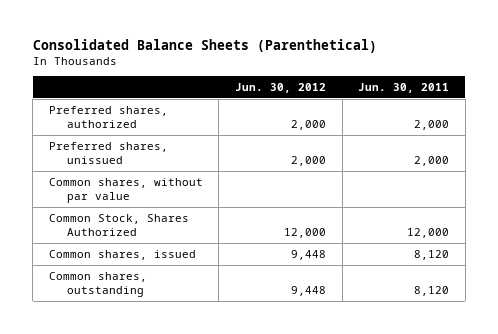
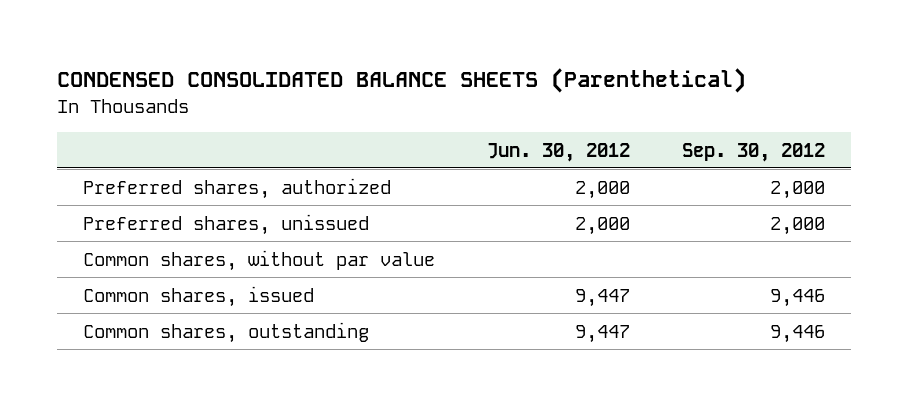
[32,38,377,53] Consolidated Balance Sheets (Parenthetical) -> [57,67,747,93] CONDENSED CONSOLIDATED BALANCE SHEETS (Parenthetical)
[358,83,450,94] Jun. 30, 2011 -> none
none -> [682,142,826,162] Sep. 30, 2012
[48,213,189,236] Common Stock, Shares Authorized -> none
[291,249,327,260] 9,448 -> [575,288,631,307] 9,447
[291,285,327,296] 9,448 -> [575,324,631,343] 9,447

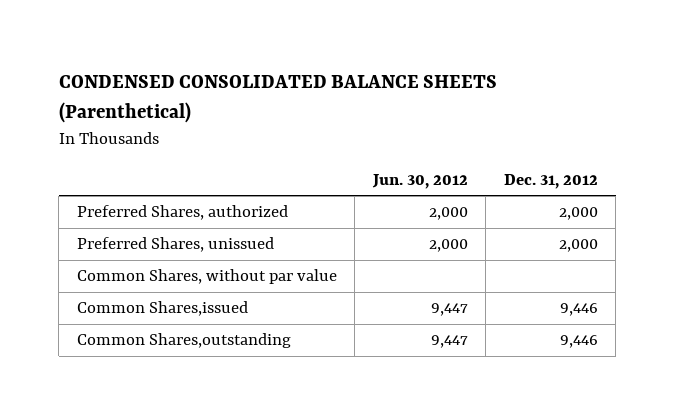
[682,142,826,162] Sep. 30, 2012 -> none
none -> [503,173,598,189] Dec. 31, 2012
[83,177,392,199] Preferred shares, authorized -> [76,205,288,221] Preferred Shares, authorized
[83,213,370,235] Preferred shares, unissued -> [76,237,274,253] Preferred Shares, unissued
[83,249,436,271] Common shares, without par value -> [76,269,337,285] Common Shares, without par value
[83,285,315,307] Common shares, issued -> [76,301,248,317] Common Shares,issued
[83,321,370,343] Common shares, outstanding -> [76,333,291,349] Common Shares,outstanding

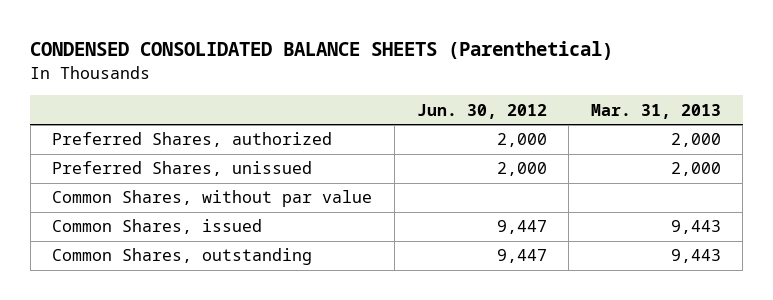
[503,173,598,189] Dec. 31, 2012 -> none
none -> [590,103,721,119] Mar. 31, 2013
[76,301,248,317] Common Shares,issued -> [52,219,263,235] Common Shares, issued
[76,333,291,349] Common Shares,outstanding -> [52,248,313,266] Common Shares, outstanding

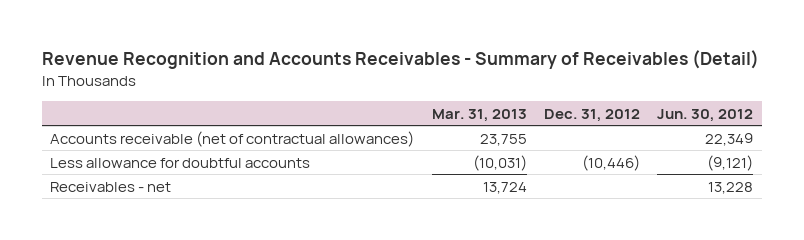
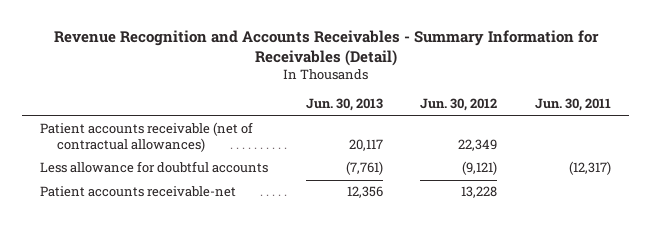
[41,50,759,70] Revenue Recognition and Accounts Receivables - Summary of Receivables (Detail) -> [53,29,599,66] Revenue Recognition and Accounts Receivables - Summary Information for Receivables (Detail)
[431,108,527,122] Mar. 31, 2013 -> none
[543,108,640,122] Dec. 31, 2012 -> none
none -> [305,98,383,112] Jun. 30, 2013
none -> [534,98,611,112] Jun. 30, 2011
[50,130,415,147] Accounts receivable (net of contractual allowances) -> [40,122,254,152] Patient accounts receivable (net of contractual allowances)
[50,181,172,192] Receivables - net -> [40,186,237,198] Patient accounts receivable-net

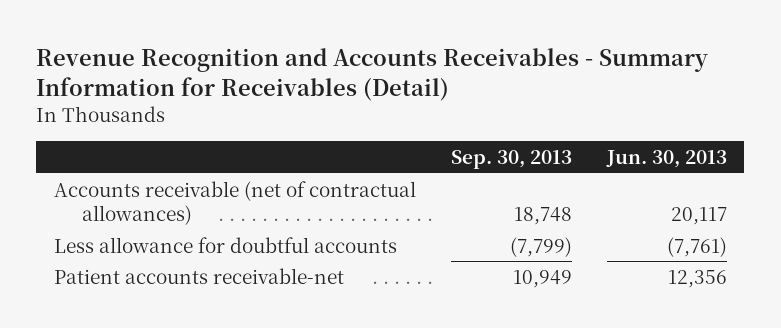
[420,98,498,112] Jun. 30, 2012 -> none
[534,98,611,112] Jun. 30, 2011 -> none
none -> [450,149,572,169] Sep. 30, 2013
[40,122,254,152] Patient accounts receivable (net of contractual allowances) -> [53,180,416,226] Accounts receivable (net of contractual allowances)

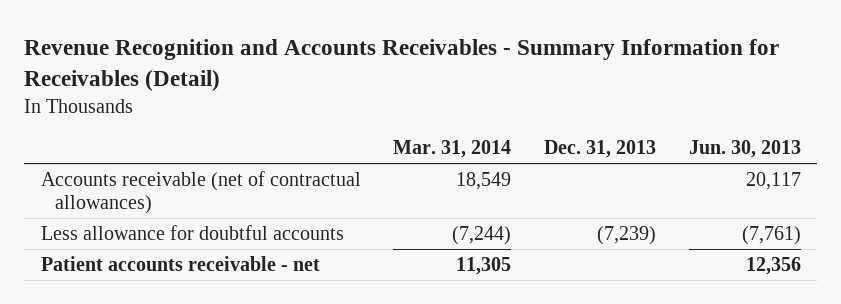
[450,149,572,169] Sep. 30, 2013 -> none
none -> [393,140,512,159] Mar. 31, 2014
none -> [544,140,657,159] Dec. 31, 2013
[53,267,344,284] Patient accounts receivable-net -> [40,255,320,271] Patient accounts receivable - net

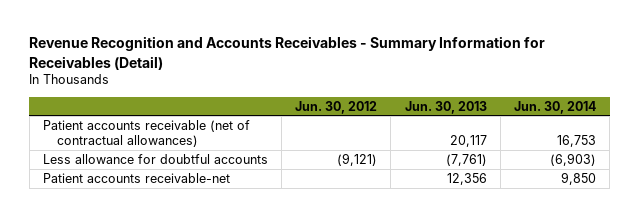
[393,140,512,159] Mar. 31, 2014 -> none
[544,140,657,159] Dec. 31, 2013 -> none
none -> [295,100,378,114] Jun. 30, 2012
none -> [514,100,597,114] Jun. 30, 2014
[40,170,361,215] Accounts receivable (net of contractual allowances) -> [42,119,250,147] Patient accounts receivable (net of contractual allowances)
[40,255,320,271] Patient accounts receivable - net -> [42,172,230,183] Patient accounts receivable-net

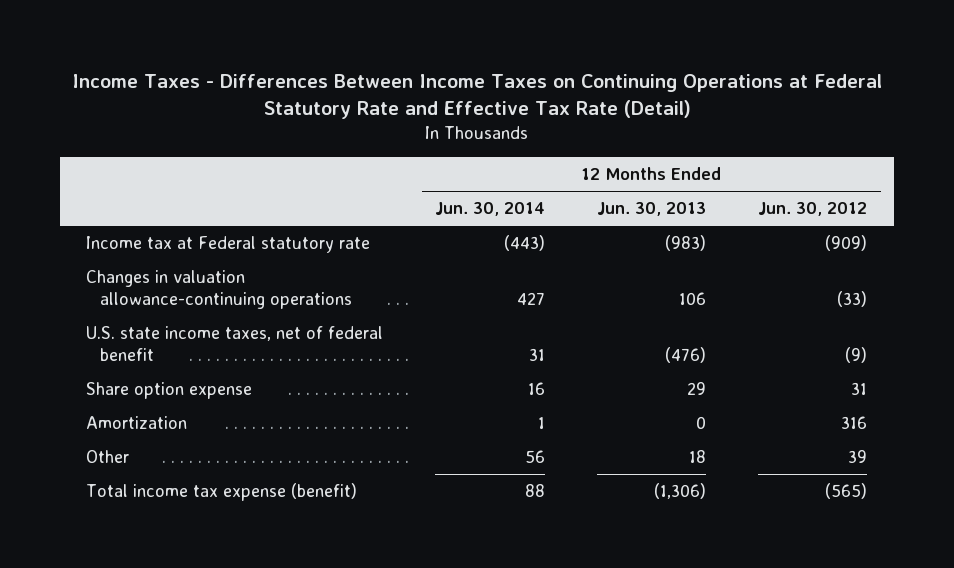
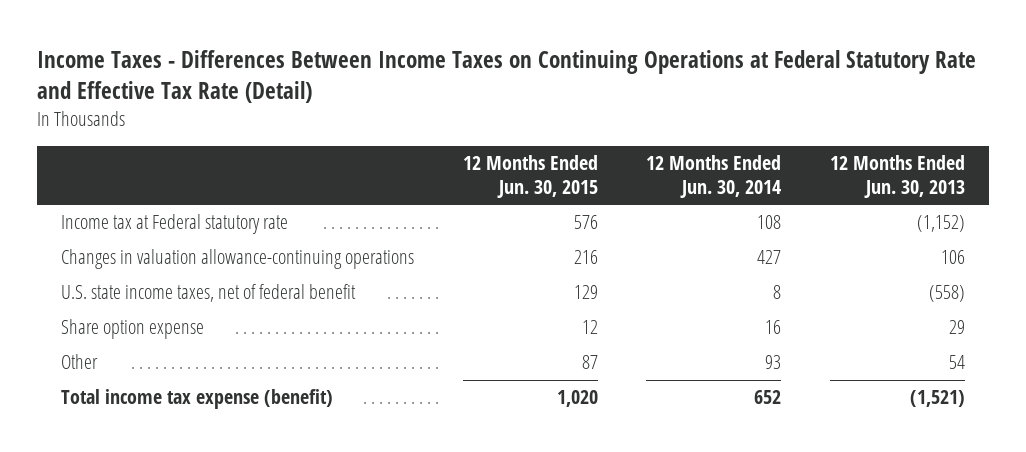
[758,202,868,217] Jun. 30, 2012 -> none
none -> [462,154,598,199] 12 Months Ended Jun. 30, 2015
[504,235,546,252] (443) -> [757,215,782,230] 108
[665,235,707,252] (983) -> [916,215,965,233] (1,152)
[529,347,546,361] 31 -> [773,285,782,300] 8
[665,346,707,363] (476) -> [928,285,965,303] (558)
[86,416,188,430] Amortization -> none
[525,450,546,464] 56 -> [765,355,782,370] 93
[689,450,707,464] 18 -> [948,355,965,370] 54
[525,484,546,498] 88 -> [754,390,782,405] 652
[654,483,707,500] (1,306) -> [909,390,965,408] (1,521)

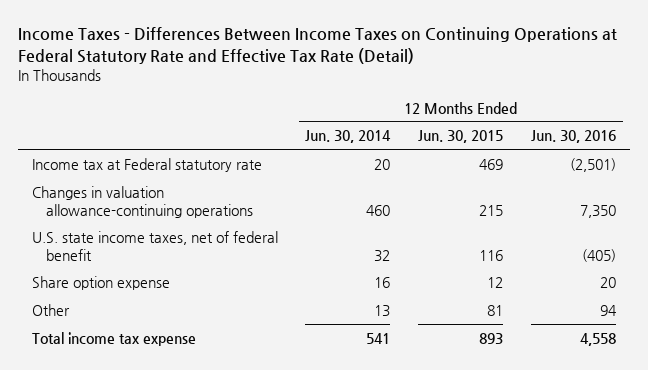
[829,154,965,199] 12 Months Ended Jun. 30, 2013 -> none
none -> [531,130,617,144] Jun. 30, 2016
[573,215,598,230] 576 -> [479,158,504,170] 469
[757,215,782,230] 108 -> [374,158,391,170] 20
[573,250,598,265] 216 -> [479,204,504,216] 215
[757,250,782,265] 427 -> [366,204,391,216] 460
[573,285,598,300] 129 -> [479,249,504,261] 116
[773,285,782,300] 8 -> [374,249,391,262] 32
[581,355,598,370] 87 -> [487,304,504,316] 81
[765,355,782,370] 93 -> [374,304,391,317] 13
[61,389,334,410] Total income tax expense (benefit) -> [31,331,196,346] Total income tax expense
[556,390,598,408] 1,020 -> [479,332,504,344] 893
[754,390,782,405] 652 -> [366,332,391,344] 541

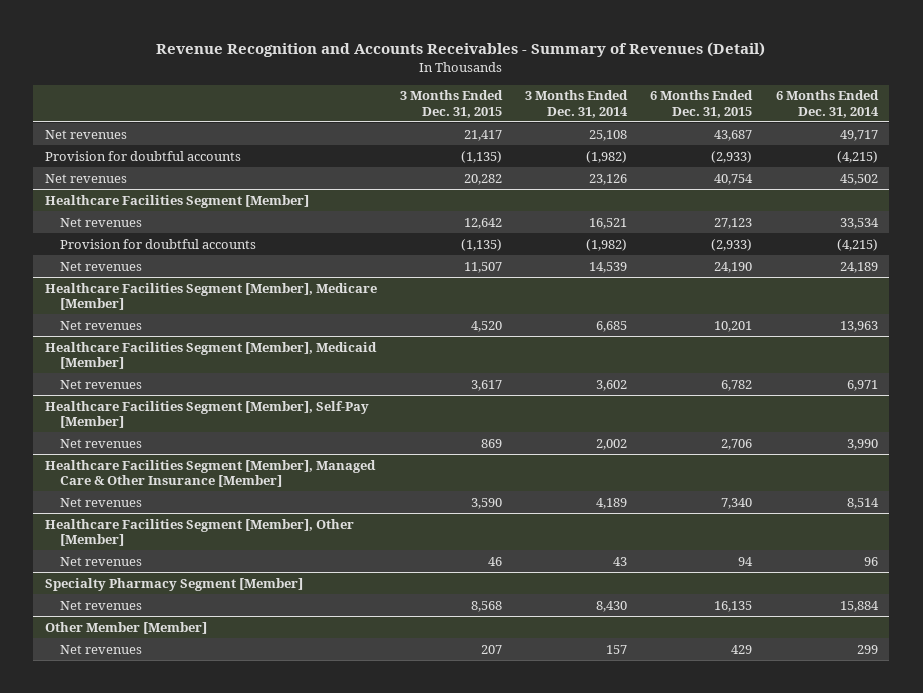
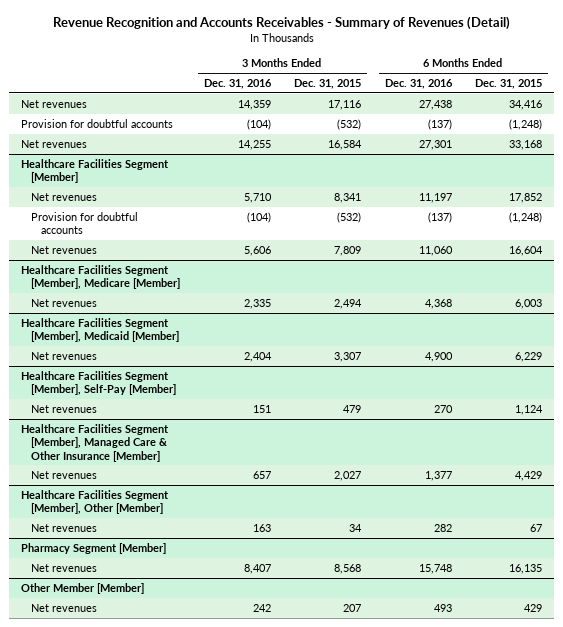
[525,90,629,118] 3 Months Ended Dec. 31, 2014 -> none
[775,90,879,118] 6 Months Ended Dec. 31, 2014 -> none
none -> [203,79,272,90] Dec. 31, 2016
none -> [384,79,453,90] Dec. 31, 2016
[464,129,503,141] 21,417 -> [328,99,362,110] 17,116
[714,129,753,141] 43,687 -> [509,99,543,110] 34,416
[461,150,503,163] (1,135) -> [337,118,362,130] (532)
[711,150,753,163] (2,933) -> [509,118,543,130] (1,248)
[464,173,503,185] 20,282 -> [328,139,363,150] 16,584
[714,173,754,185] 40,754 -> [509,139,543,150] 33,168
[464,217,503,229] 12,642 -> [334,192,362,203] 8,341
[714,217,753,229] 27,123 -> [509,192,543,203] 17,852
[461,238,503,251] (1,135) -> [337,211,362,223] (532)
[711,238,753,251] (2,933) -> [509,211,543,223] (1,248)
[464,261,503,273] 11,507 -> [334,245,362,256] 7,809
[714,261,753,273] 24,190 -> [509,245,544,256] 16,604
[471,320,503,332] 4,520 -> [334,298,363,309] 2,494
[714,320,753,332] 10,201 -> [515,298,543,309] 6,003
[471,379,503,391] 3,617 -> [334,351,362,362] 3,307
[721,379,753,391] 6,782 -> [515,351,543,362] 6,229
[481,438,503,448] 869 -> [343,404,362,413] 479
[721,438,753,450] 2,706 -> [515,404,544,415] 1,124
[471,497,503,509] 3,590 -> [334,470,362,481] 2,027
[721,497,753,509] 7,340 -> [515,470,543,481] 4,429
[488,556,503,566] 46 -> [349,523,363,532] 34
[738,556,754,566] 94 -> [530,523,543,532] 67
[45,577,304,591] Specialty Pharmacy Segment [Member] -> [21,542,167,554] Pharmacy Segment [Member]

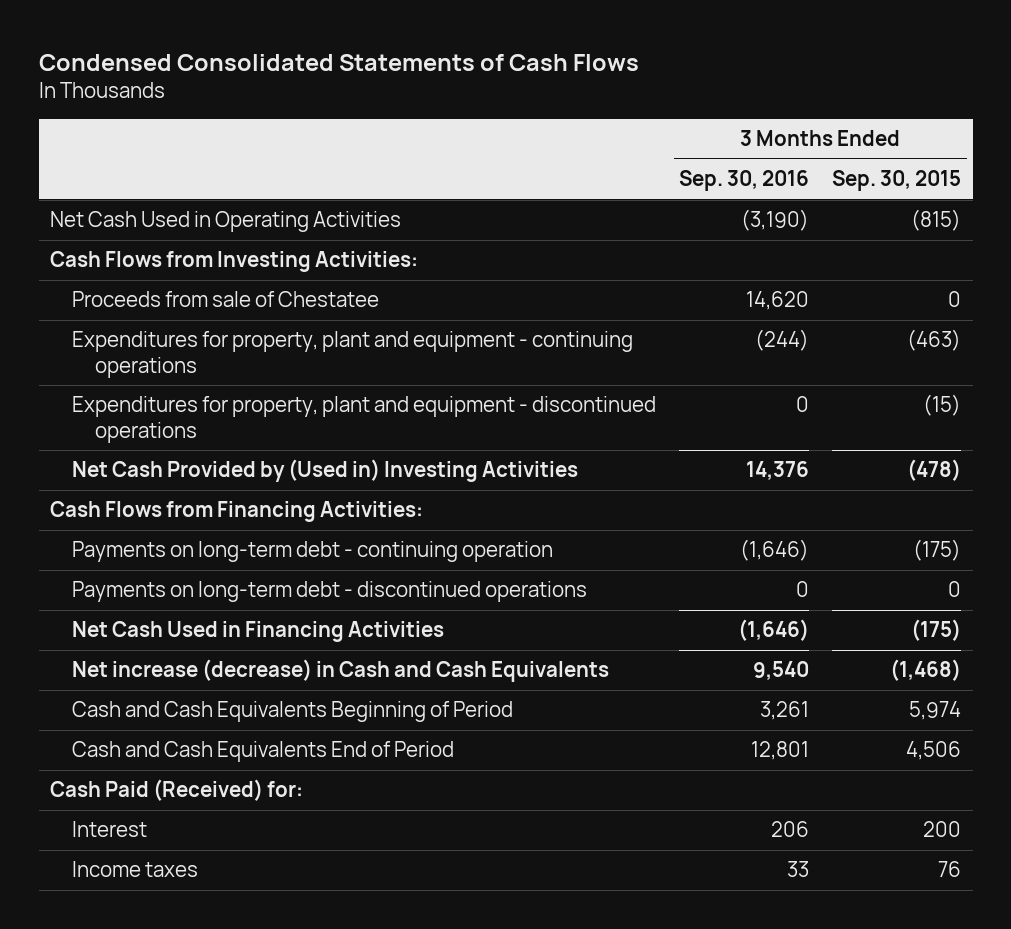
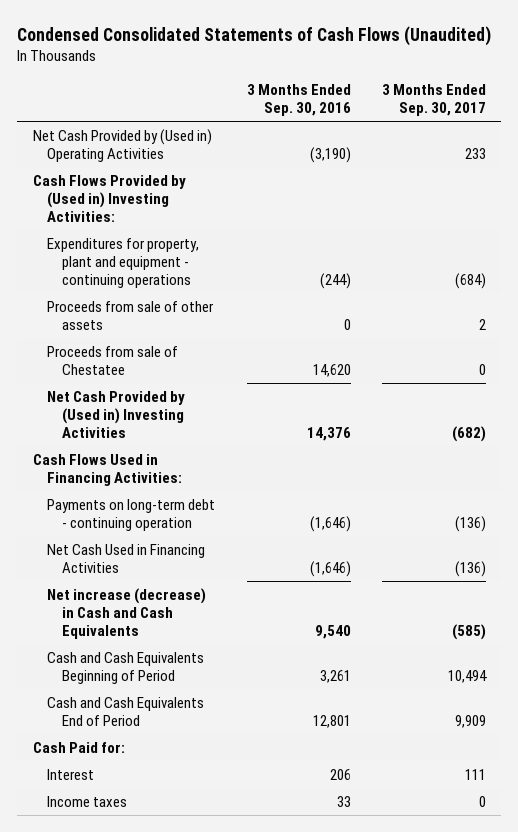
[38,53,639,71] Condensed Consolidated Statements of Cash Flows -> [17,25,492,46] Condensed Consolidated Statements of Cash Flows (Unaudited)
[832,170,962,192] Sep. 30, 2015 -> none
none -> [381,83,486,117] 3 Months Ended Sep. 30, 2017
[50,211,402,233] Net Cash Used in Operating Activities -> [32,128,212,162] Net Cash Provided by (Used in) Operating Activities
[50,251,419,273] Cash Flows from Investing Activities: -> [32,174,186,223] Cash Flows Provided by (Used in) Investing Activities:
[72,396,657,443] Expenditures for property, plant and equipment - discontinued operations -> none
none -> [47,300,215,330] Proceeds from sale of other assets
[72,291,380,308] Proceeds from sale of Chestatee -> [47,345,179,375] Proceeds from sale of Chestatee
[50,501,424,523] Cash Flows from Financing Activities: -> [32,453,183,486] Cash Flows Used in Financing Activities:
[72,581,588,603] Payments on long-term debt - discontinued operations -> none
[50,779,304,802] Cash Paid (Received) for: -> [32,741,125,753] Cash Paid for:

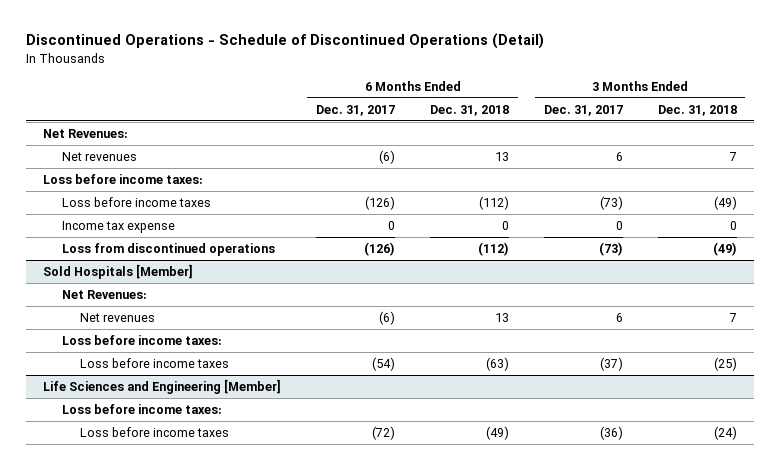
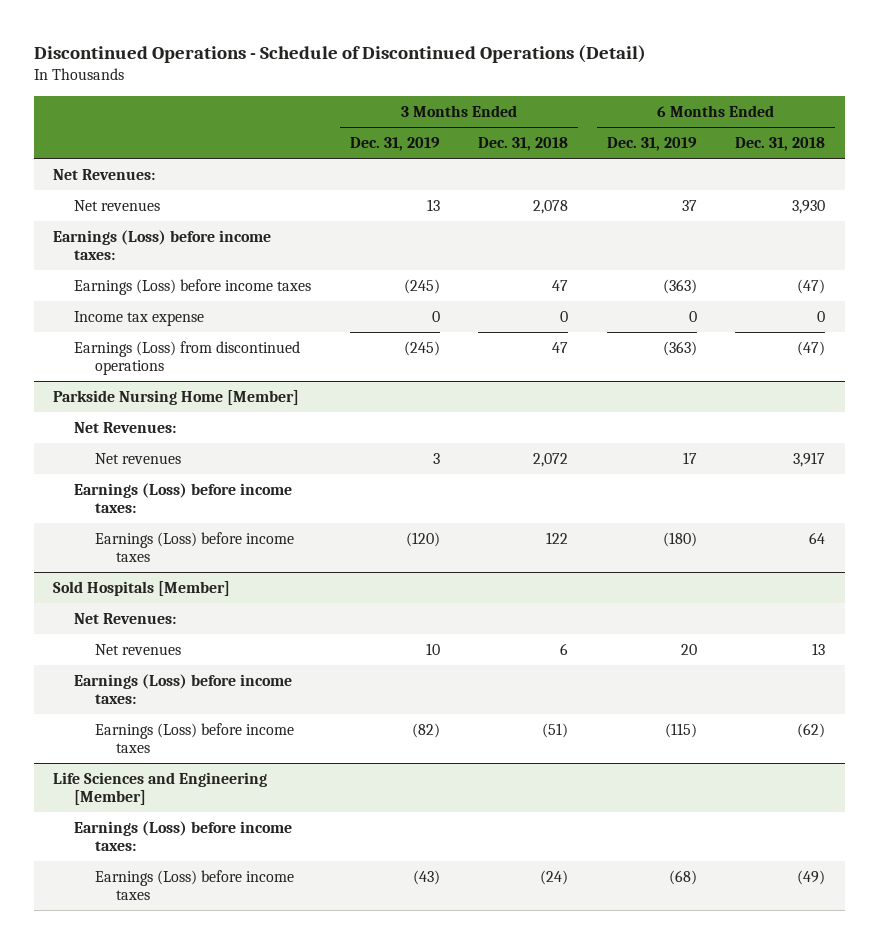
[316,104,396,116] Dec. 31, 2017 -> none
[543,104,623,116] Dec. 31, 2017 -> none
none -> [349,137,440,152] Dec. 31, 2019
none -> [606,137,697,152] Dec. 31, 2019
[494,151,509,161] 13 -> [792,199,826,214] 3,930
[728,151,737,161] 7 -> [533,199,569,214] 2,078
[43,173,204,184] Loss before income taxes: -> [53,229,272,261] Earnings (Loss) before income taxes:
[61,196,211,207] Loss before income taxes -> [74,278,312,295] Earnings (Loss) before income taxes
[478,195,509,210] (112) -> [797,278,826,294] (47)
[713,195,737,210] (49) -> [552,279,569,291] 47
[61,242,275,256] Loss from discontinued operations -> [74,340,301,376] Earnings (Loss) from discontinued operations
[477,241,509,256] (112) -> [797,340,826,356] (47)
[712,241,737,256] (49) -> [552,341,569,353] 47
none -> [53,389,300,405] Parkside Nursing Home [Member]
none -> [74,421,177,433] Net Revenues:
none -> [94,452,181,464] Net revenues
none -> [74,482,293,514] Earnings (Loss) before income taxes:
none -> [94,531,294,563] Earnings (Loss) before income taxes
[728,312,737,322] 7 -> [560,642,569,655] 6
[61,334,222,345] Loss before income taxes: -> [74,673,293,705] Earnings (Loss) before income taxes:
[80,357,230,368] Loss before income taxes -> [94,722,294,754] Earnings (Loss) before income taxes
[485,356,509,371] (63) -> [797,722,826,738] (62)
[713,356,737,371] (25) -> [542,722,569,738] (51)
[61,403,222,414] Loss before income taxes: -> [74,820,293,852] Earnings (Loss) before income taxes:
[80,426,230,437] Loss before income taxes -> [94,869,294,901] Earnings (Loss) before income taxes

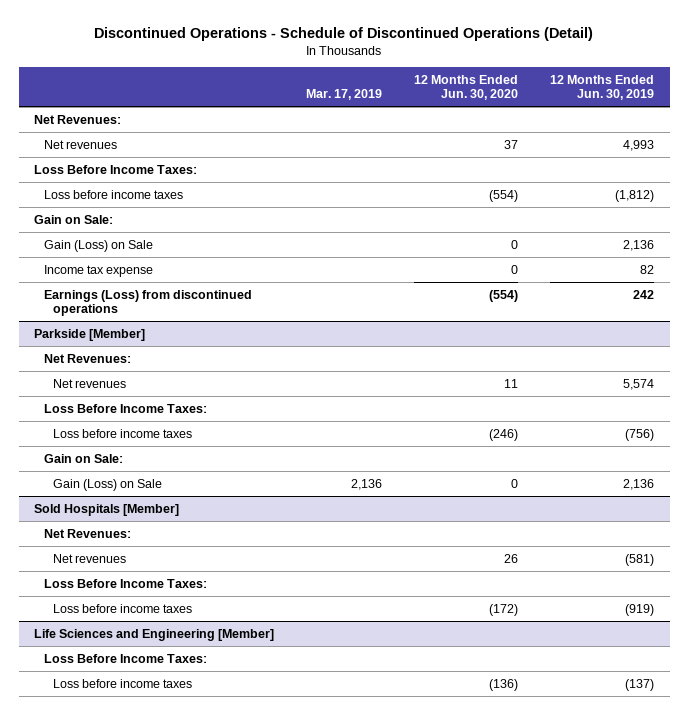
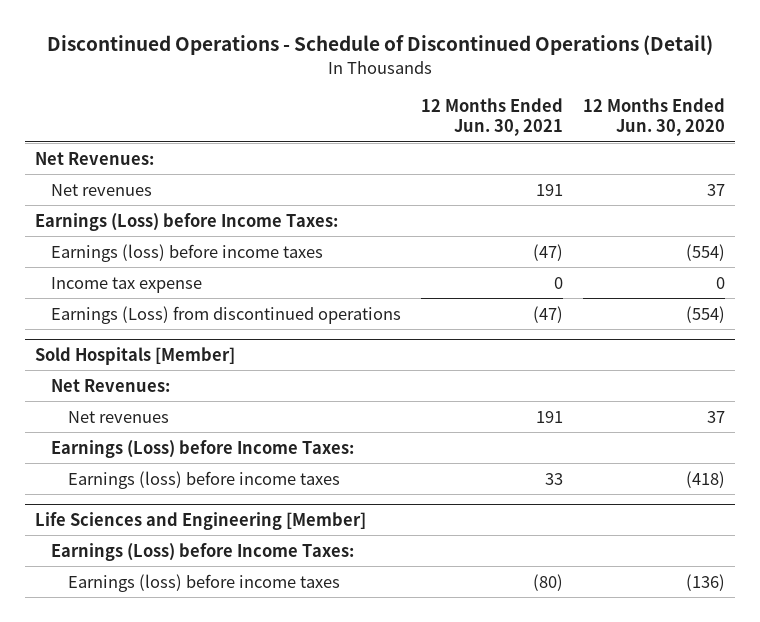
[306,89,383,101] Mar. 17, 2019 -> none
[549,74,654,101] 12 Months Ended Jun. 30, 2019 -> none
none -> [421,98,564,137] 12 Months Ended Jun. 30, 2021
[34,214,114,224] Gain on Sale: -> none
[43,239,153,252] Gain (Loss) on Sale -> none
[34,164,198,174] Loss Before Income Taxes: -> [35,212,339,231] Earnings (Loss) before Income Taxes:
[43,189,183,199] Loss before income taxes -> [51,243,324,262] Earnings (loss) before income taxes
[34,328,146,341] Parkside [Member] -> none
[43,353,131,363] Net Revenues: -> none
[53,378,127,388] Net revenues -> none
[43,403,207,413] Loss Before Income Taxes: -> none
[53,428,193,438] Loss before income taxes -> none
[43,453,123,463] Gain on Sale: -> none
[53,478,163,491] Gain (Loss) on Sale -> none
[503,553,518,563] 26 -> [706,410,725,423] 37
[43,578,207,588] Loss Before Income Taxes: -> [51,439,355,458] Earnings (Loss) before Income Taxes:
[53,603,193,613] Loss before income taxes -> [67,470,340,489] Earnings (loss) before income taxes
[488,603,518,616] (172) -> [685,470,725,488] (418)
[43,653,207,663] Loss Before Income Taxes: -> [51,542,355,561] Earnings (Loss) before Income Taxes:
[53,678,193,688] Loss before income taxes -> [67,573,340,592] Earnings (loss) before income taxes

